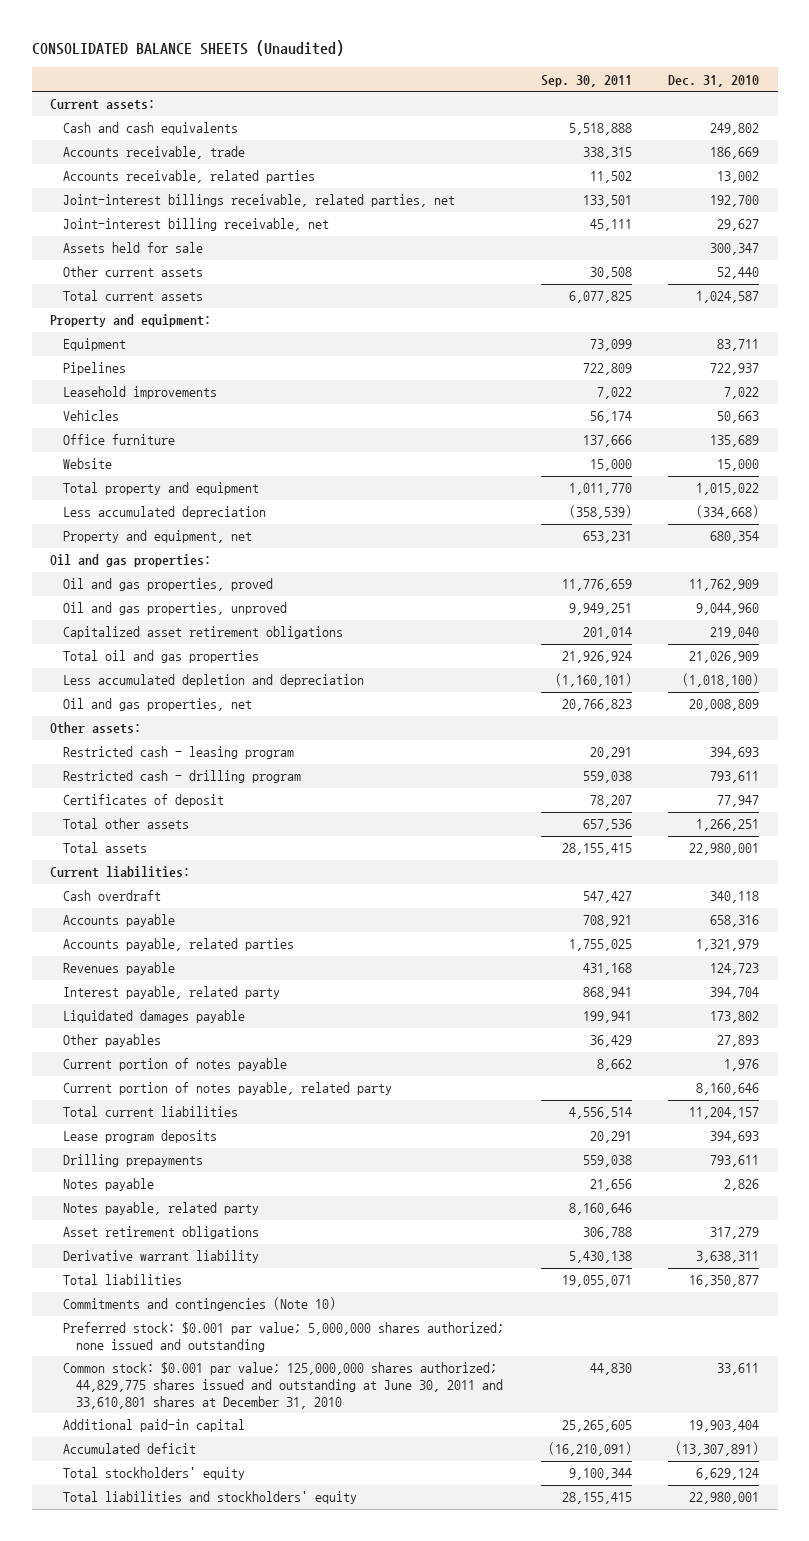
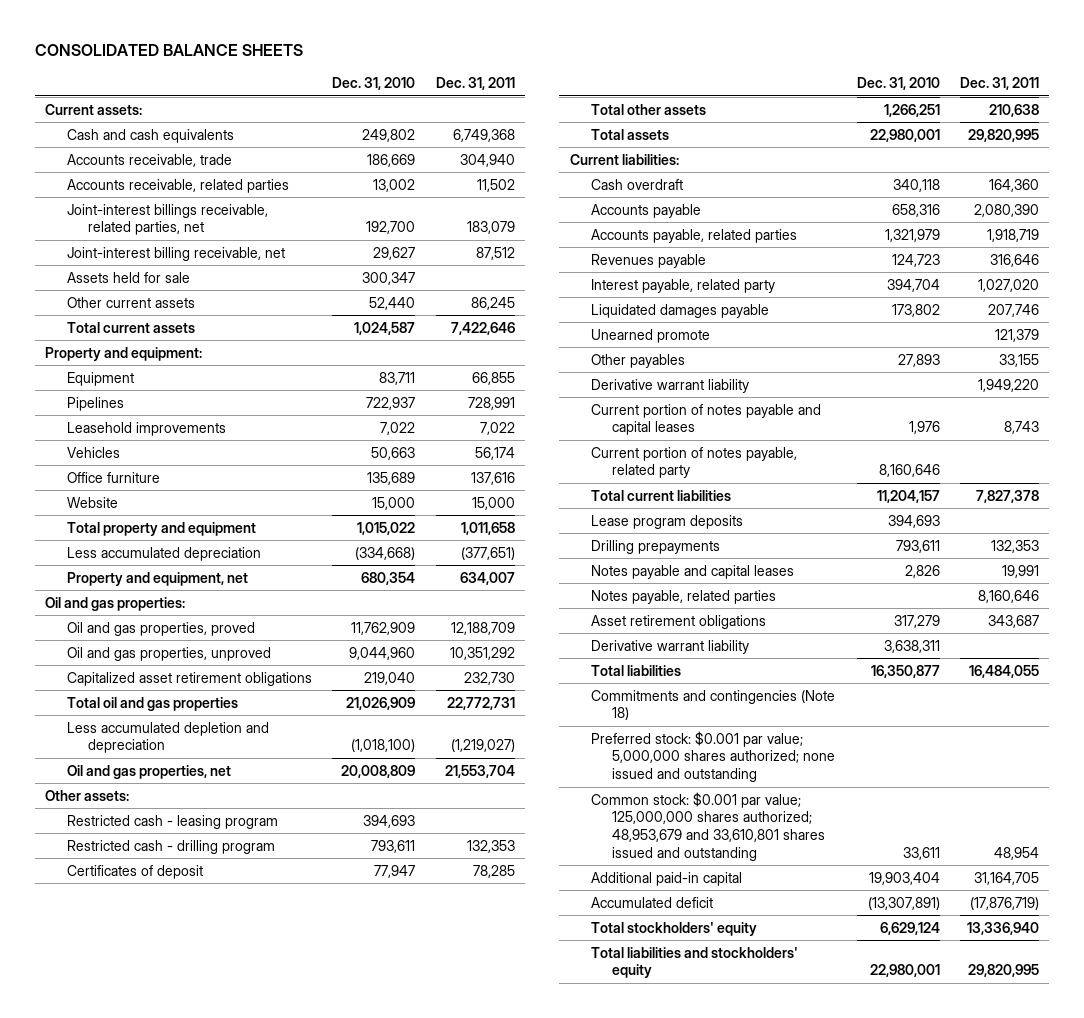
[31,40,344,57] CONSOLIDATED BALANCE SHEETS (Unaudited) -> [35,44,304,57] CONSOLIDATED BALANCE SHEETS
[540,74,632,87] Sep. 30, 2011 -> none
none -> [435,77,515,91] Dec. 31, 2011
none -> [590,328,710,343] Unearned promote
none -> [590,378,749,393] Derivative warrant liability
[62,1058,287,1072] Current portion of notes payable -> [590,403,821,436] Current portion of notes payable and capital leases
[62,1178,154,1192] Notes payable -> [590,564,794,579] Notes payable and capital leases
[62,1202,259,1216] Notes payable, related party -> [590,589,776,604] Notes payable, related parties
[62,1297,336,1312] Commitments and contingencies (Note 10) -> [590,689,835,721] Commitments and contingencies (Note 18)
[62,1362,503,1409] Common stock: $0.001 par value; 125,000,000 shares authorized; 44,829,775 shares issued and outstanding at June 30, 2011 and 33,610,801 shares at December 31, 2010 -> [590,791,826,861] Common stock: $0.001 par value; 125,000,000 shares authorized; 48,953,679 and 33,610,801 shares issued and outstanding

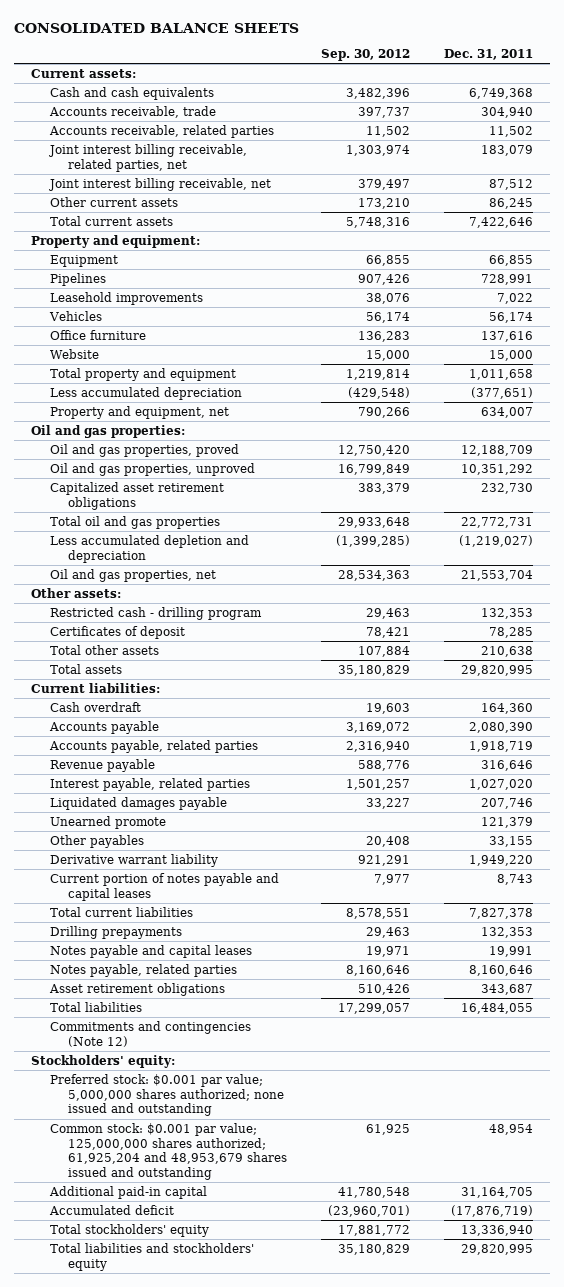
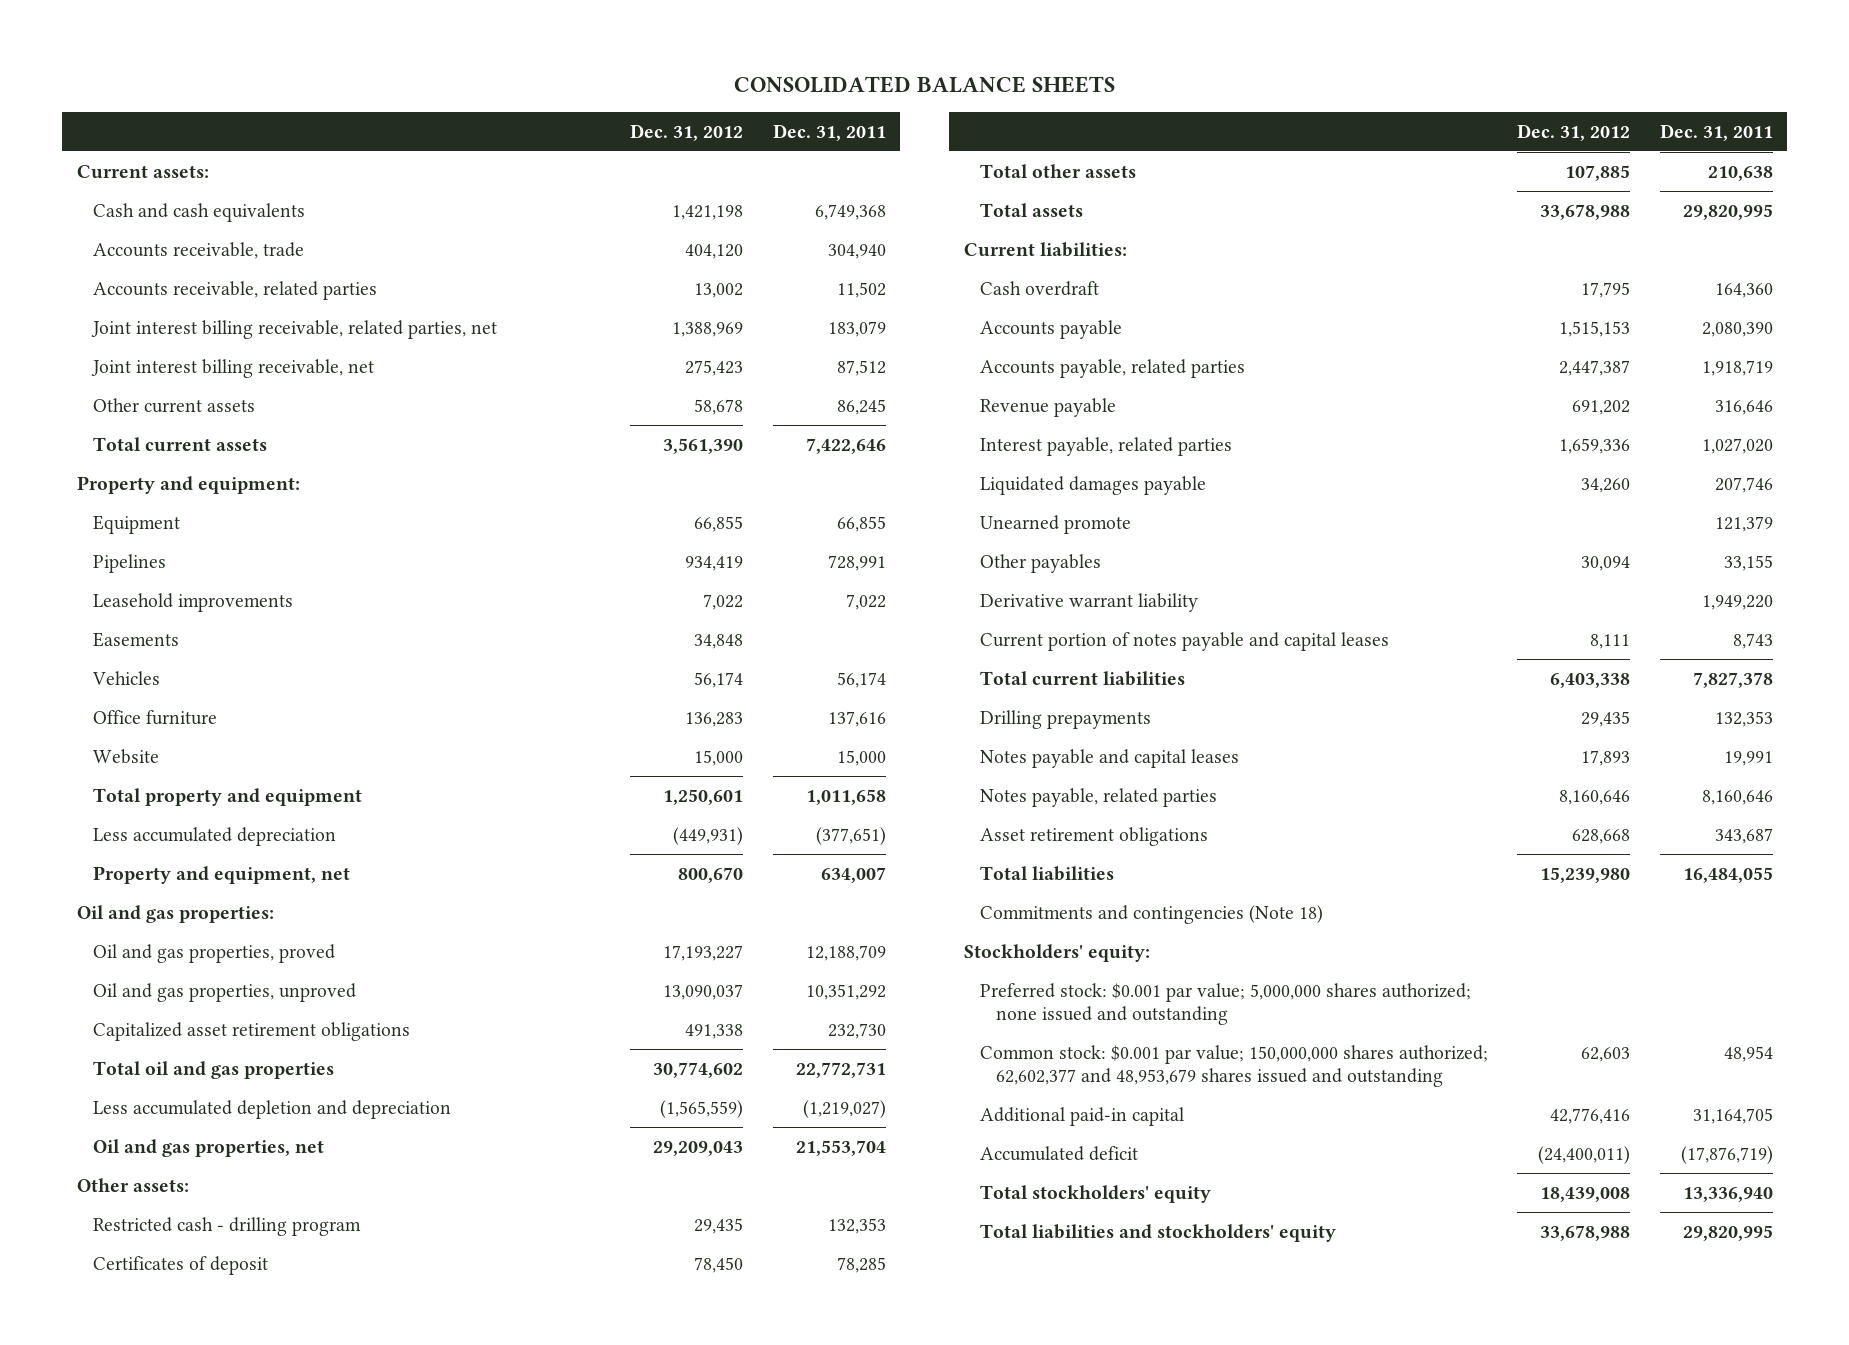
[321,49,411,62] Sep. 30, 2012 -> none
none -> [630,123,744,141] Dec. 31, 2012
none -> [92,631,179,647] Easements
[49,1020,251,1047] Commitments and contingencies (Note 12) -> [979,904,1323,924] Commitments and contingencies (Note 18)
[49,1122,288,1180] Common stock: $0.001 par value; 125,000,000 shares authorized; 61,925,204 and 48,953,679 shares issued and outstanding -> [979,1044,1488,1087] Common stock: $0.001 par value; 150,000,000 shares authorized; 62,602,377 and 48,953,679 shares issued and outstanding

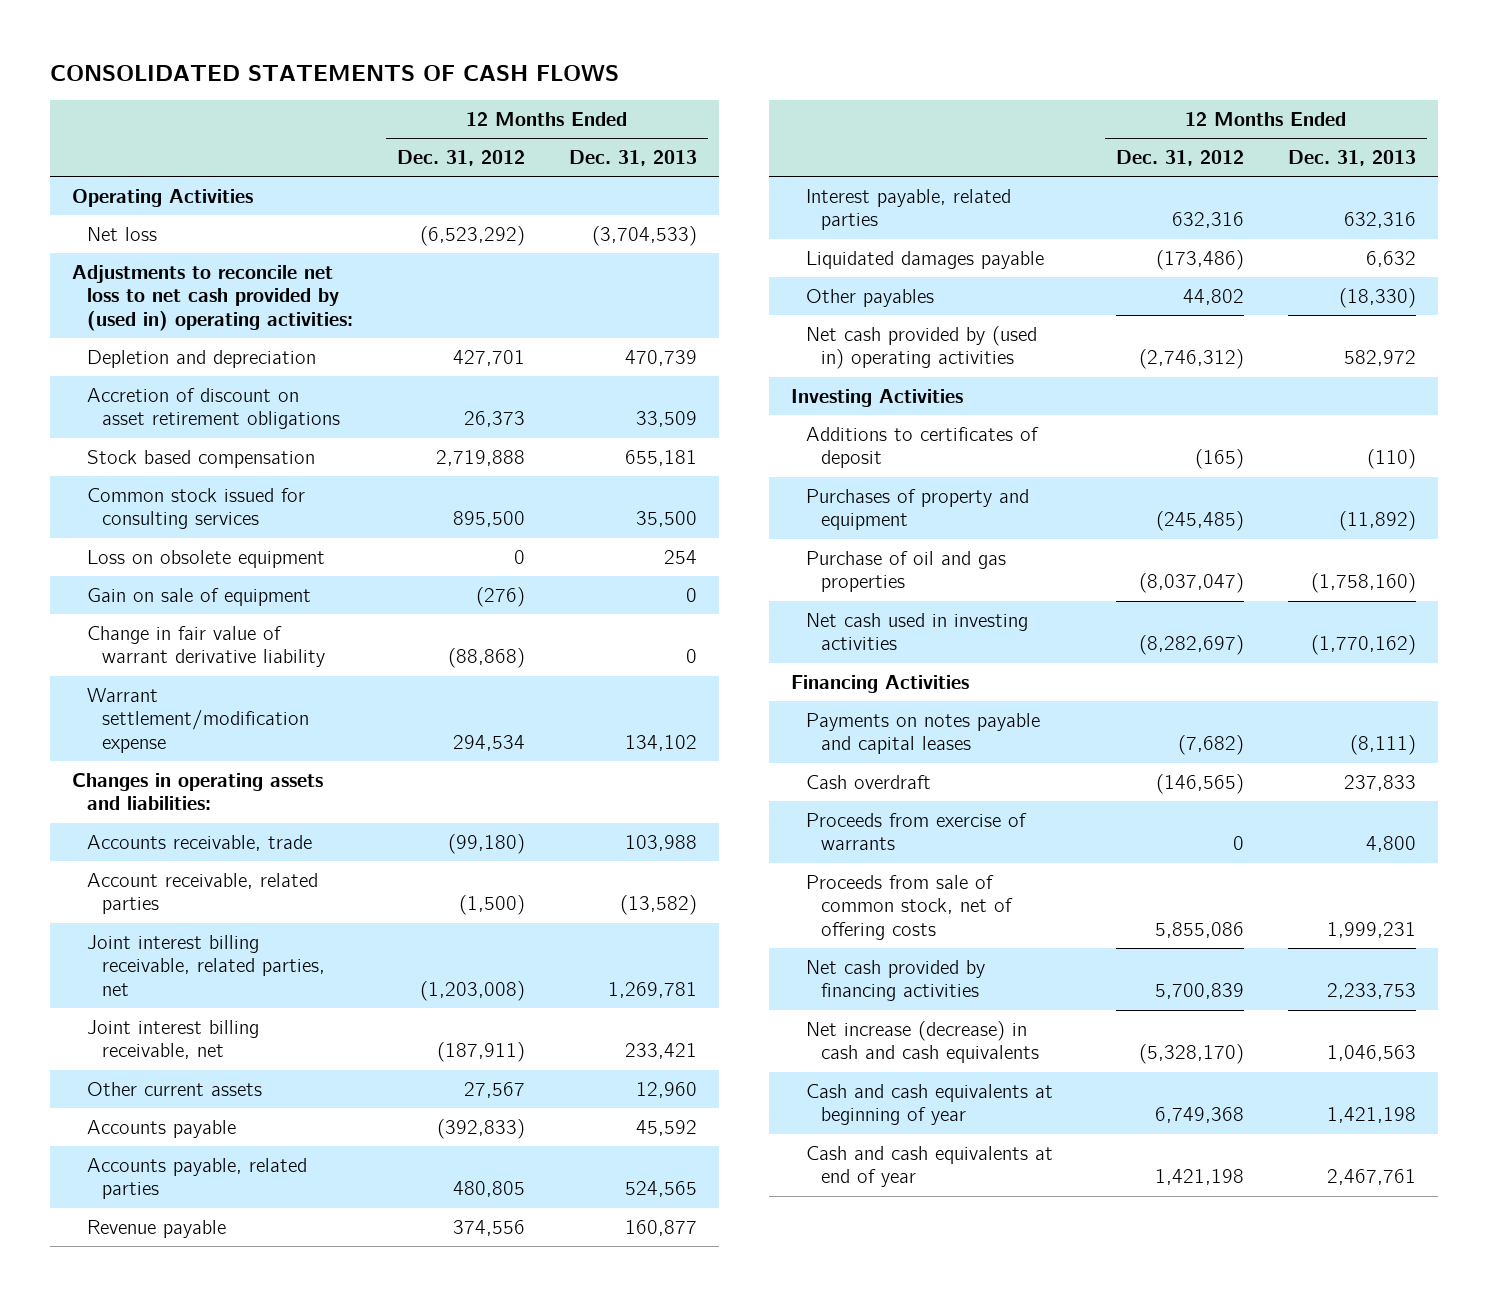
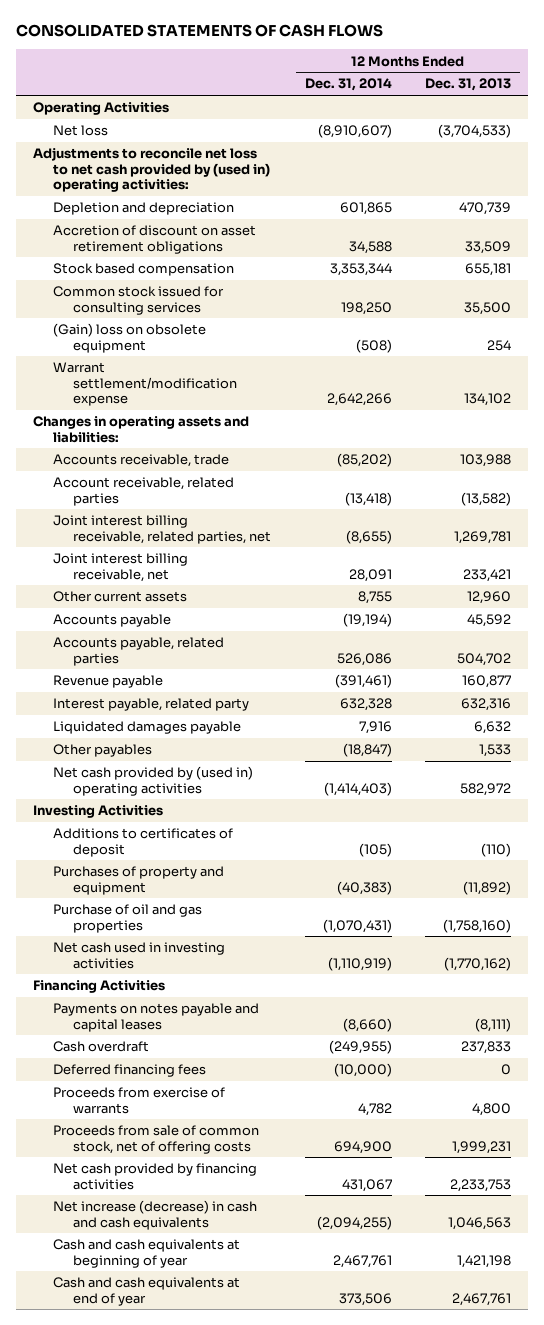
[397,150,526,167] Dec. 31, 2012 -> none
none -> [304,78,392,92] Dec. 31, 2014
[87,549,326,568] Loss on obsolete equipment -> none
[87,625,326,668] Change in fair value of warrant derivative liability -> none
[87,587,312,606] Gain on sale of equipment -> [53,323,207,353] (Gain) loss on obsolete equipment
[686,587,698,602] 0 -> [487,339,512,351] 254
[625,1181,698,1198] 524,565 -> [457,652,512,666] 504,702
[805,188,1011,231] Interest payable, related parties -> [53,698,250,712] Interest payable, related party
[1338,287,1416,308] (18,330) -> [479,744,512,758] 1,533
none -> [53,1064,207,1078] Deferred financing fees

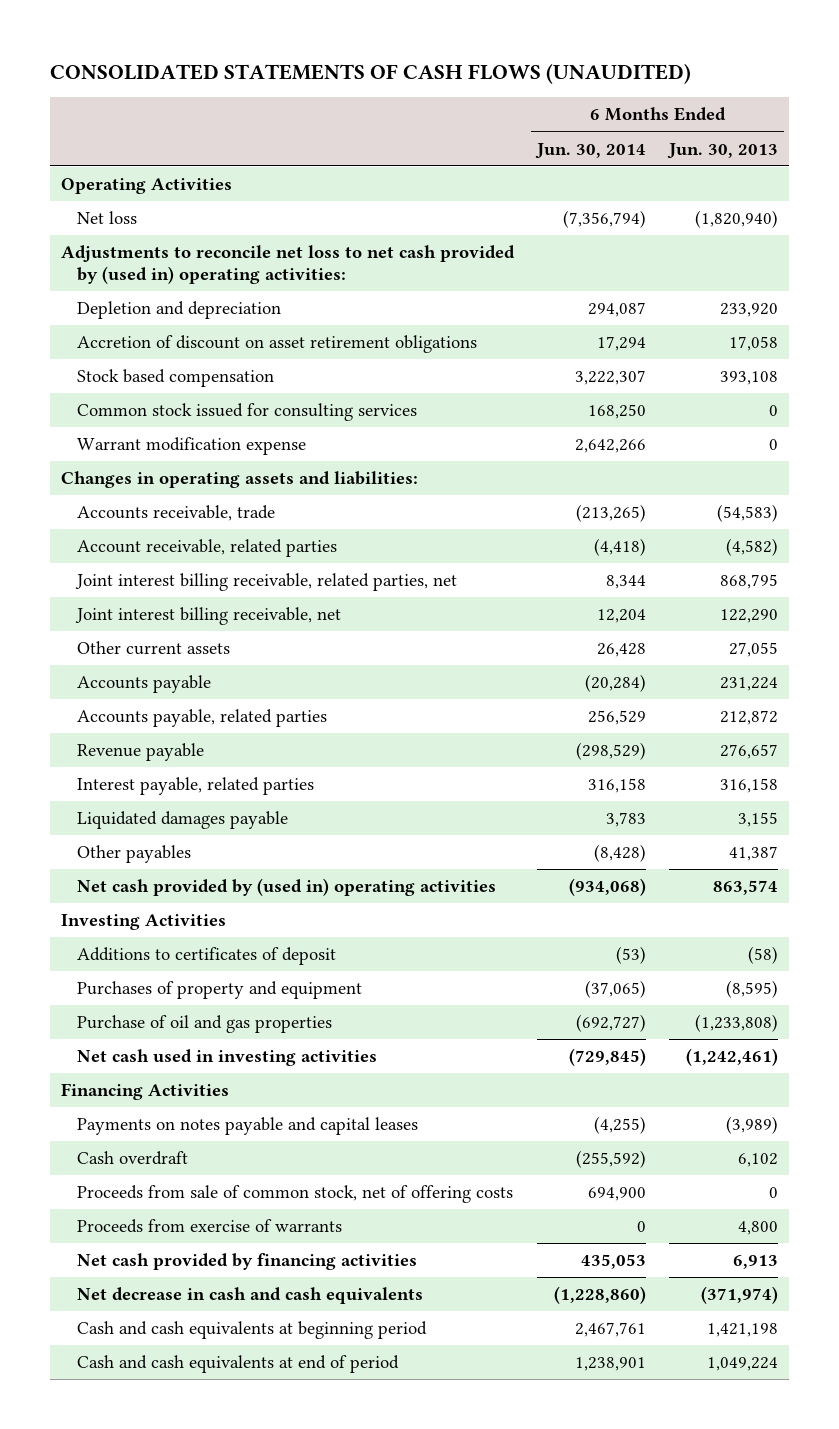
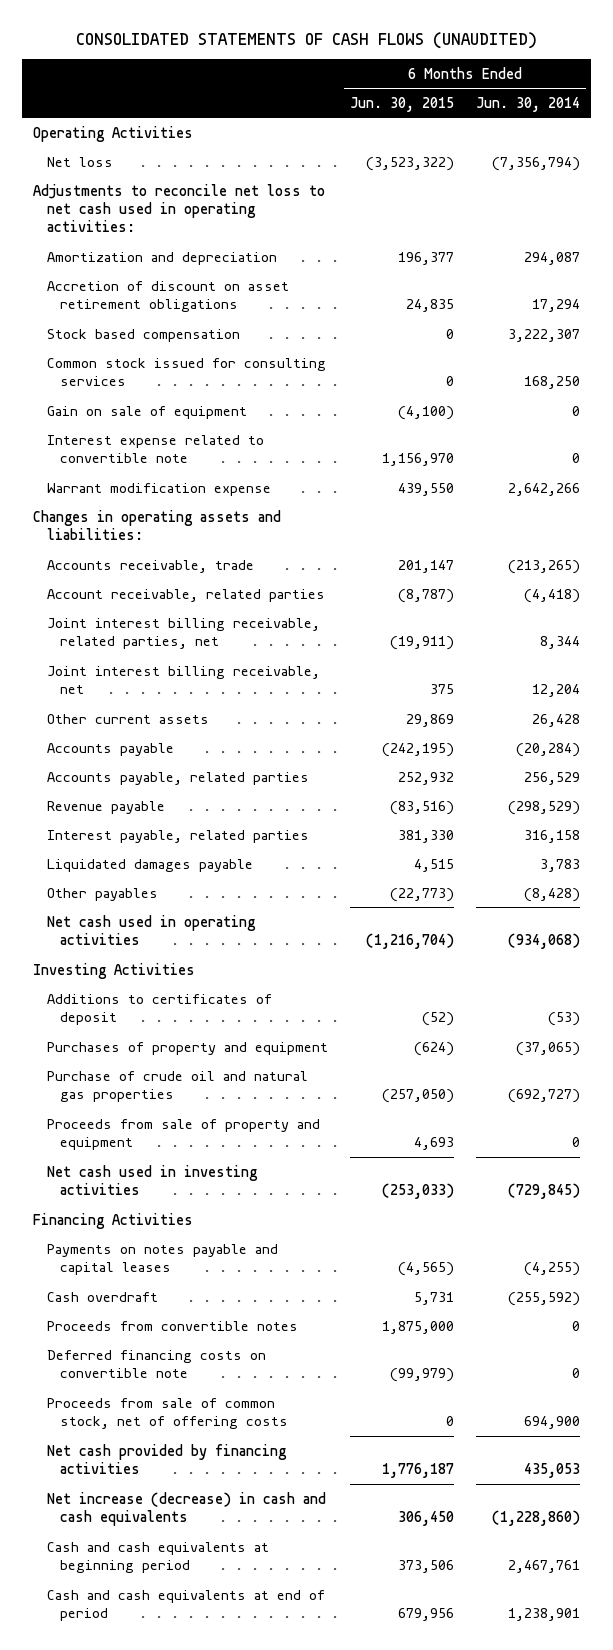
[666,142,778,159] Jun. 30, 2013 -> none
none -> [349,96,454,112] Jun. 30, 2015
[61,245,516,284] Adjustments to reconcile net loss to net cash provided by (used in) operating activities: -> [33,183,326,233] Adjustments to reconcile net loss to net cash used in operating activities:
[77,301,282,320] Depletion and depreciation -> [46,251,277,265] Amortization and depreciation
none -> [46,405,247,419] Gain on sale of equipment
none -> [46,434,264,464] Interest expense related to convertible note
[77,878,497,897] Net cash provided by (used in) operating activities -> [46,914,256,946] Net cash used in operating activities
[77,1015,333,1034] Purchase of oil and gas properties -> [46,1070,308,1103] Purchase of crude oil and natural gas properties
none -> [46,1118,320,1151] Proceeds from sale of property and equipment
none -> [46,1320,298,1331] Proceeds from convertible notes
none -> [46,1349,266,1379] Deferred financing costs on convertible note
[77,1219,343,1234] Proceeds from exercise of warrants -> none
[77,1287,424,1305] Net decrease in cash and cash equivalents -> [46,1491,326,1527] Net increase (decrease) in cash and cash equivalents

